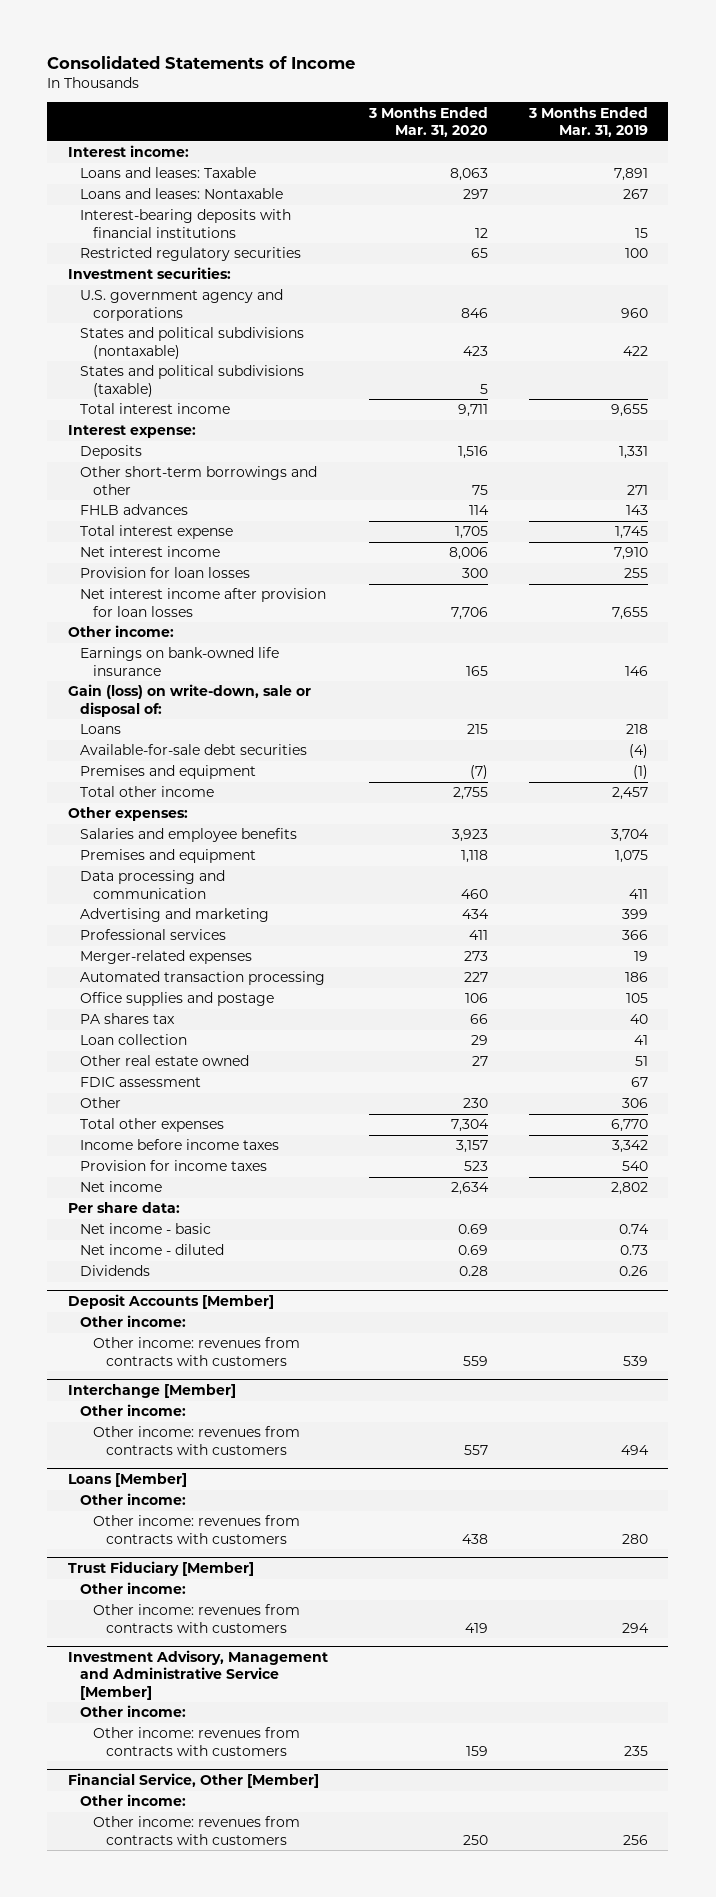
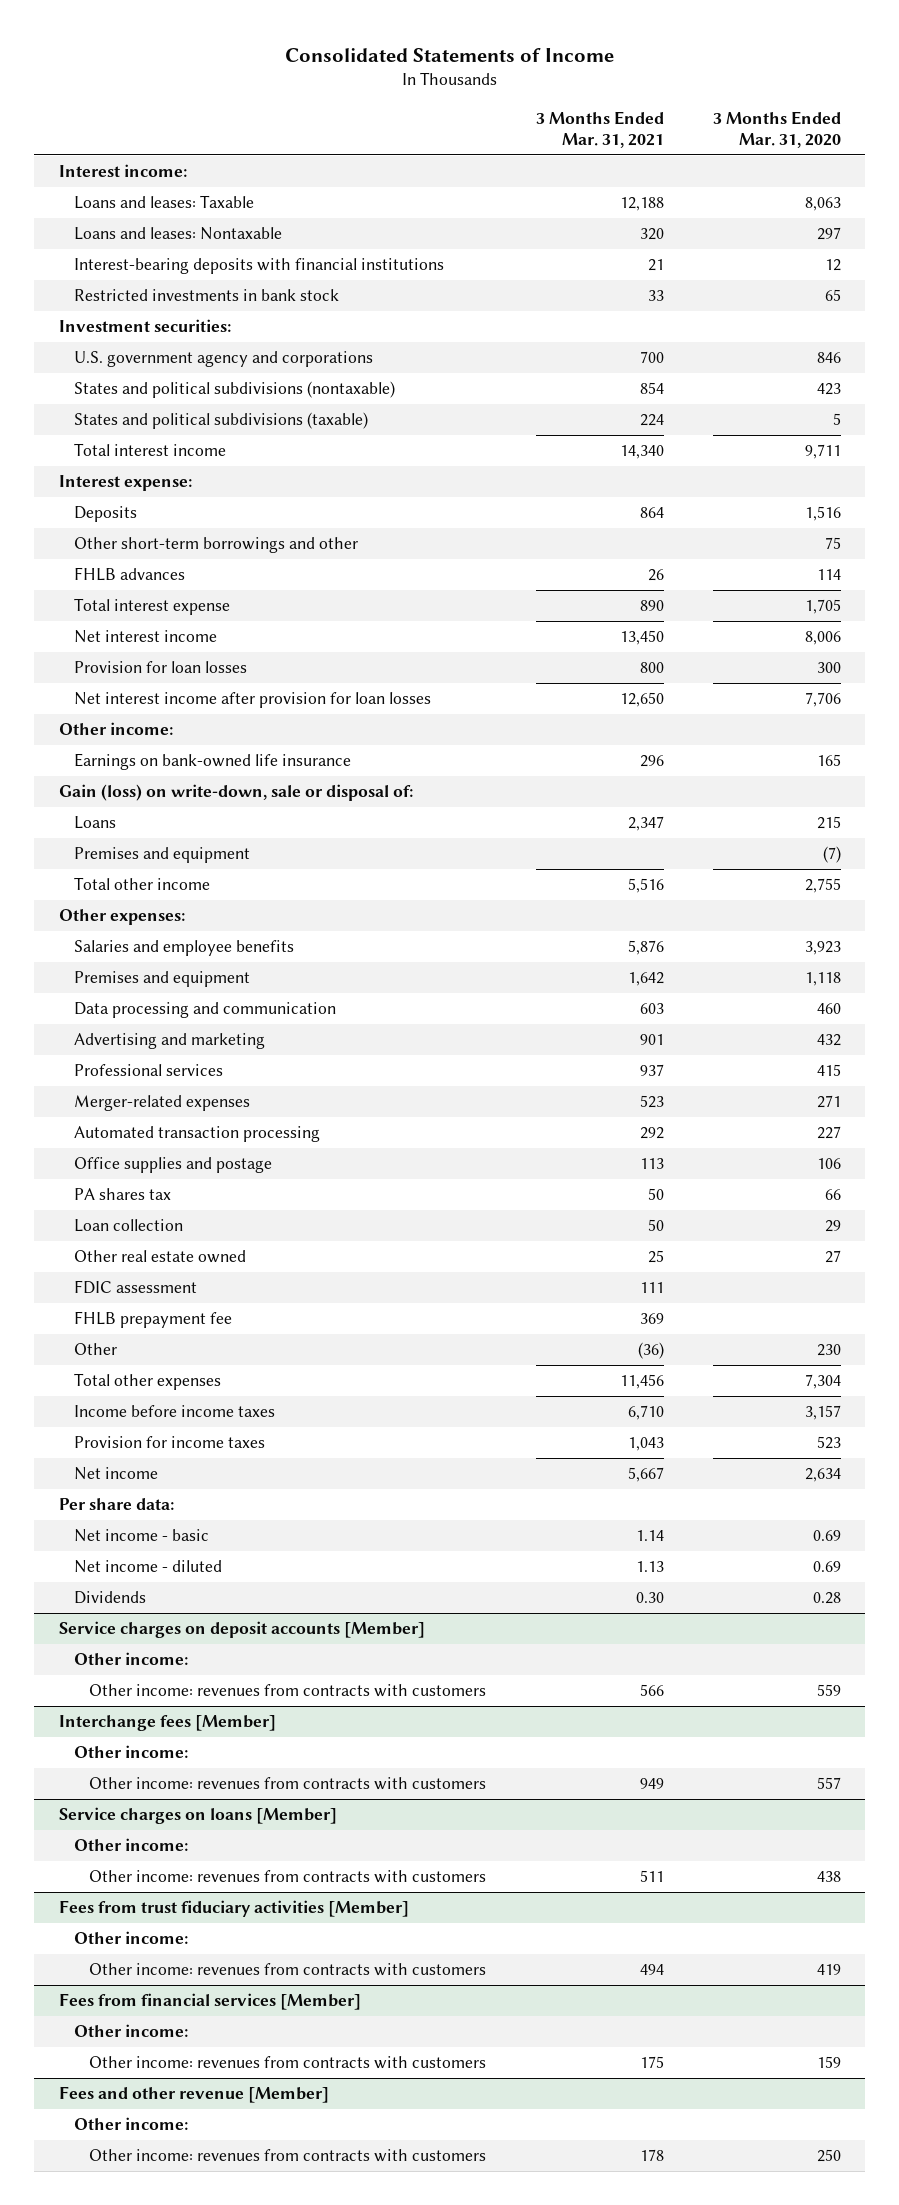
[527,106,648,138] 3 Months Ended Mar. 31, 2019 -> none
none -> [535,111,664,148] 3 Months Ended Mar. 31, 2021
[80,247,302,262] Restricted regulatory securities -> [74,289,340,302] Restricted investments in bank stock
[80,744,308,756] Available-for-sale debt securities -> none
[461,909,489,920] 434 -> [816,1034,841,1047] 432
[468,930,488,941] 411 -> [816,1064,841,1077] 415
[463,951,488,962] 273 -> [816,1095,841,1109] 271
none -> [74,1311,233,1329] FHLB prepayment fee
[67,1294,274,1310] Deposit Accounts [Member] -> [58,1621,425,1639] Service charges on deposit accounts [Member]
[67,1384,236,1399] Interchange [Member] -> [58,1715,276,1732] Interchange fees [Member]
[67,1473,187,1488] Loans [Member] -> [58,1807,337,1825] Service charges on loans [Member]
[67,1561,254,1577] Trust Fiduciary [Member] -> [58,1900,409,1918] Fees from trust fiduciary activities [Member]
[67,1650,328,1700] Investment Advisory, Management and Administrative Service [Member] -> [58,1993,361,2011] Fees from financial services [Member]
[67,1773,319,1789] Financial Service, Other [Member] -> [58,2086,329,2104] Fees and other revenue [Member]

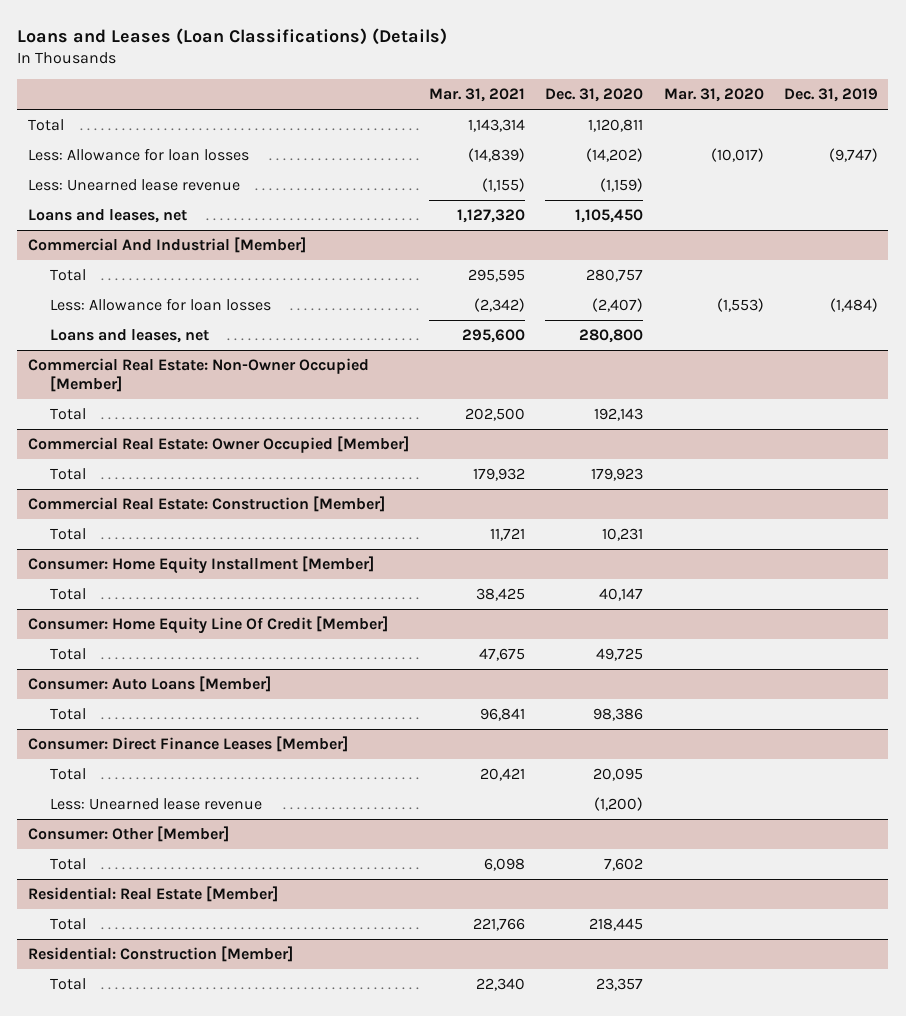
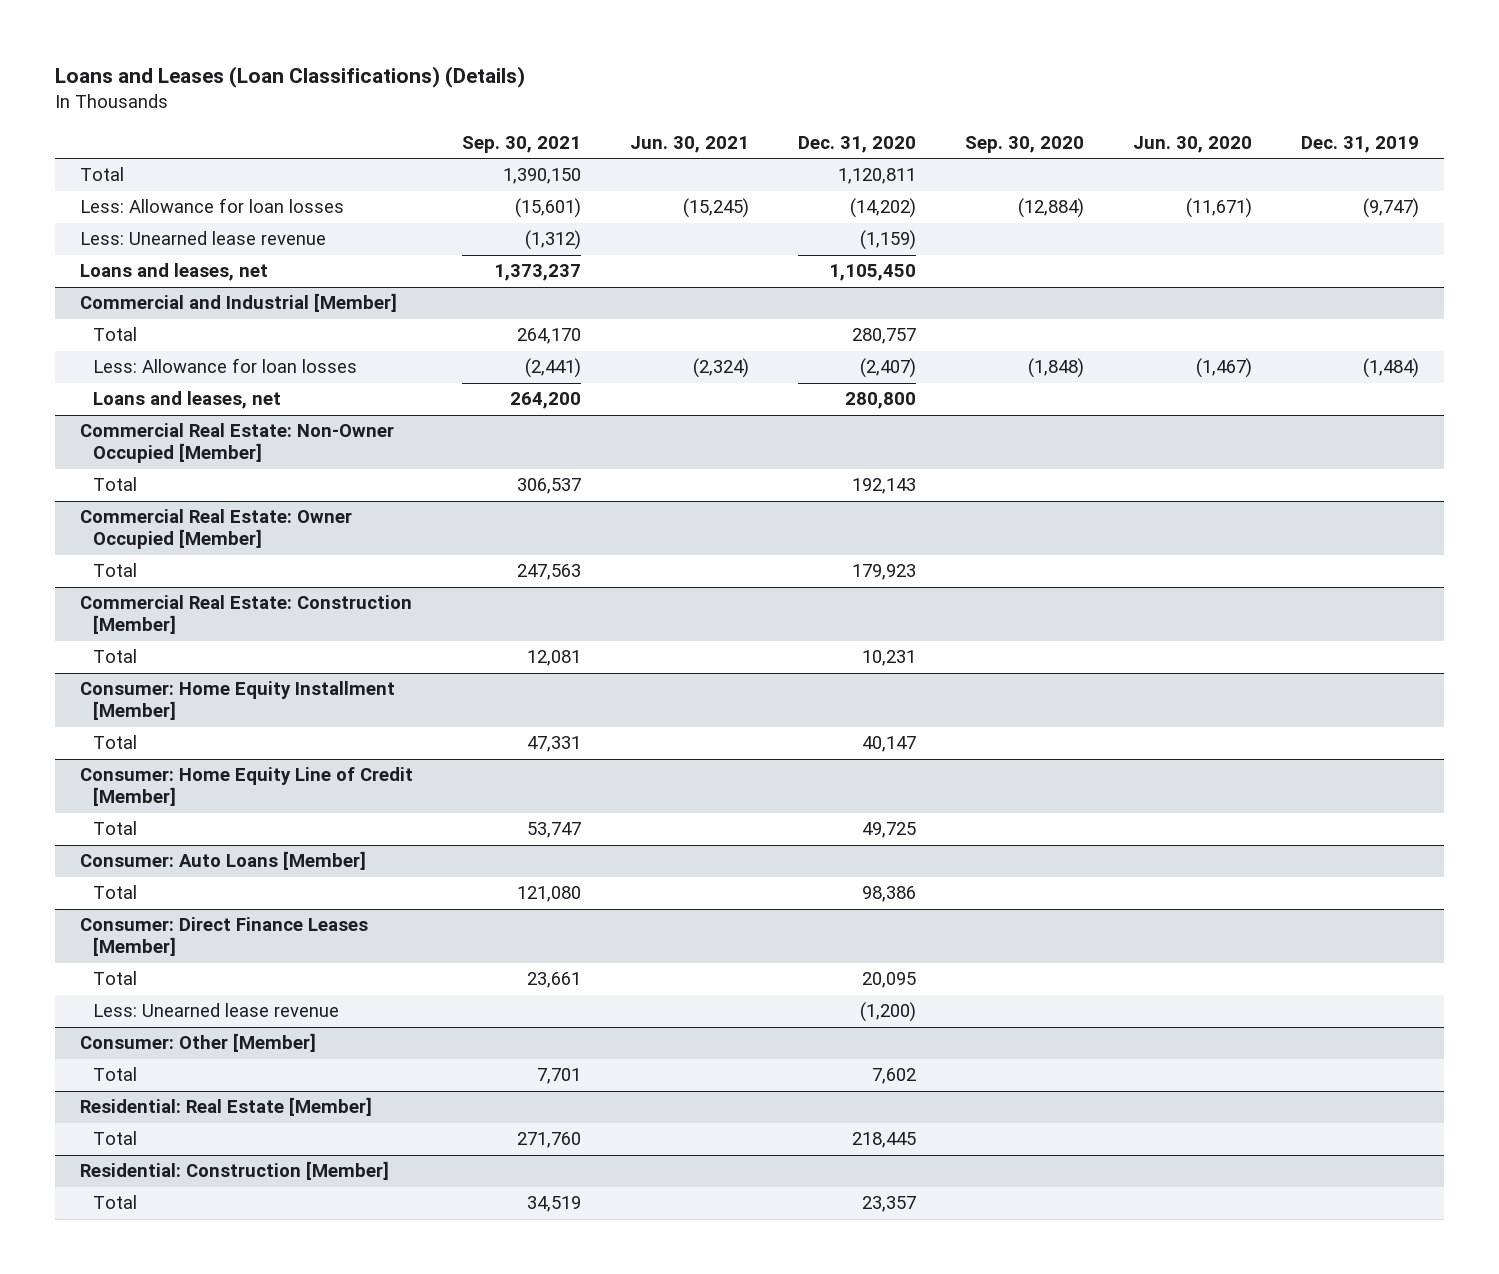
[428,88,525,103] Mar. 31, 2021 -> none
[663,88,764,103] Mar. 31, 2020 -> none
none -> [461,135,581,153] Sep. 30, 2021
none -> [629,135,749,153] Jun. 30, 2021
none -> [965,135,1085,153] Sep. 30, 2020
none -> [1133,135,1253,153] Jun. 30, 2020
[27,237,306,254] Commercial And Industrial [Member] -> [79,293,397,313] Commercial and Industrial [Member]
[27,616,388,635] Consumer: Home Equity Line Of Credit [Member] -> [79,767,413,807] Consumer: Home Equity Line of Credit [Member]

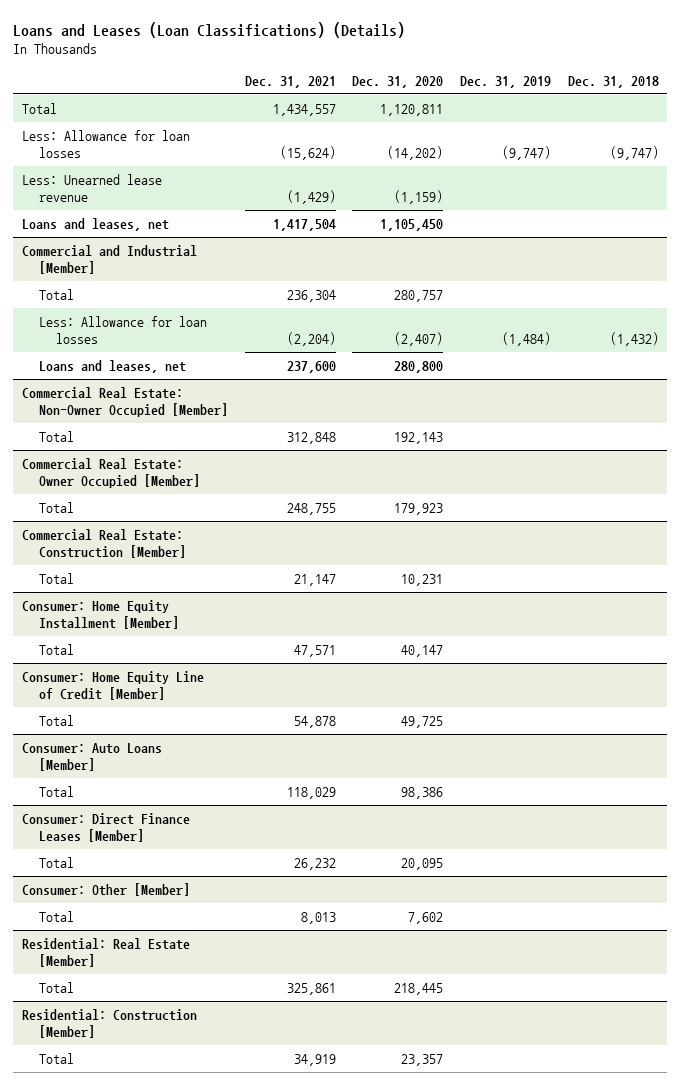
[461,135,581,153] Sep. 30, 2021 -> none
[629,135,749,153] Jun. 30, 2021 -> none
[965,135,1085,153] Sep. 30, 2020 -> none
[1133,135,1253,153] Jun. 30, 2020 -> none
none -> [244,75,336,88] Dec. 31, 2021
none -> [567,75,659,88] Dec. 31, 2018
[93,1003,340,1018] Less: Unearned lease revenue -> none

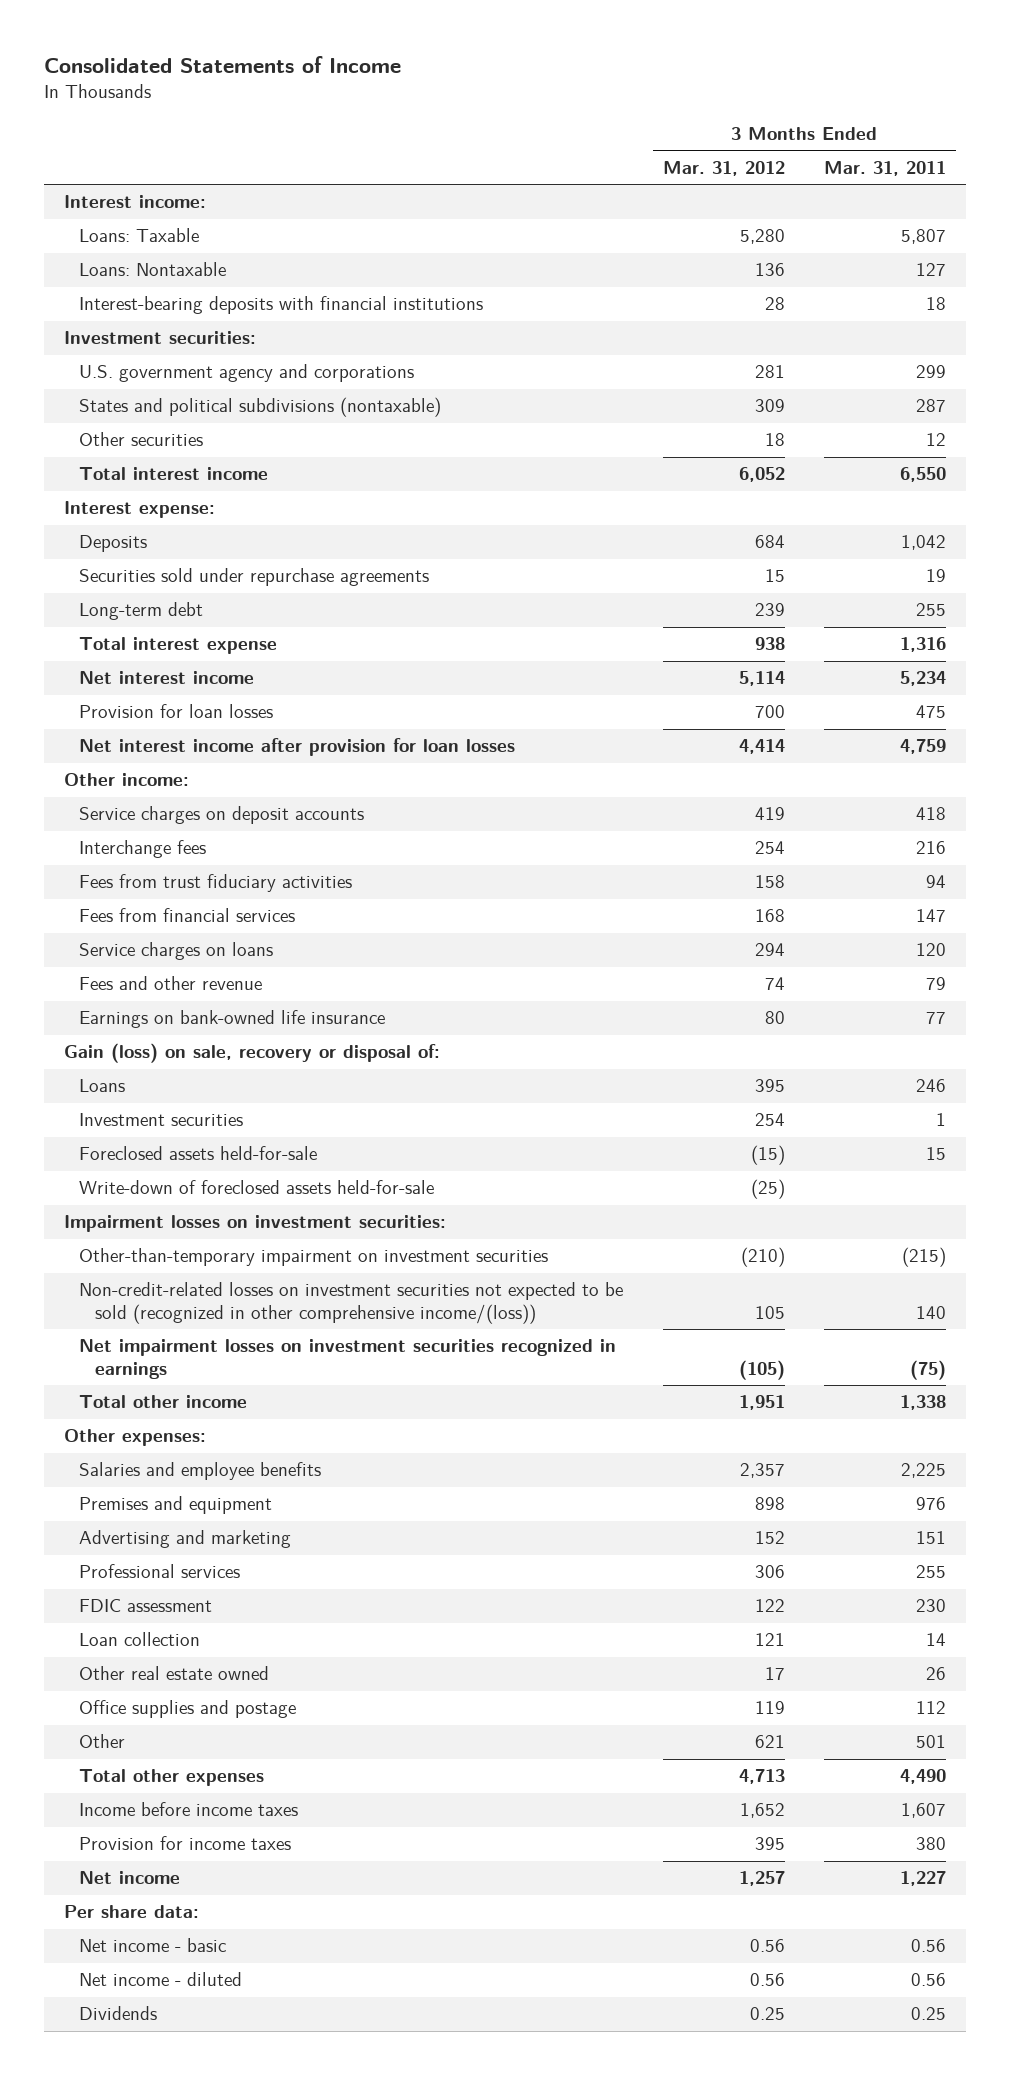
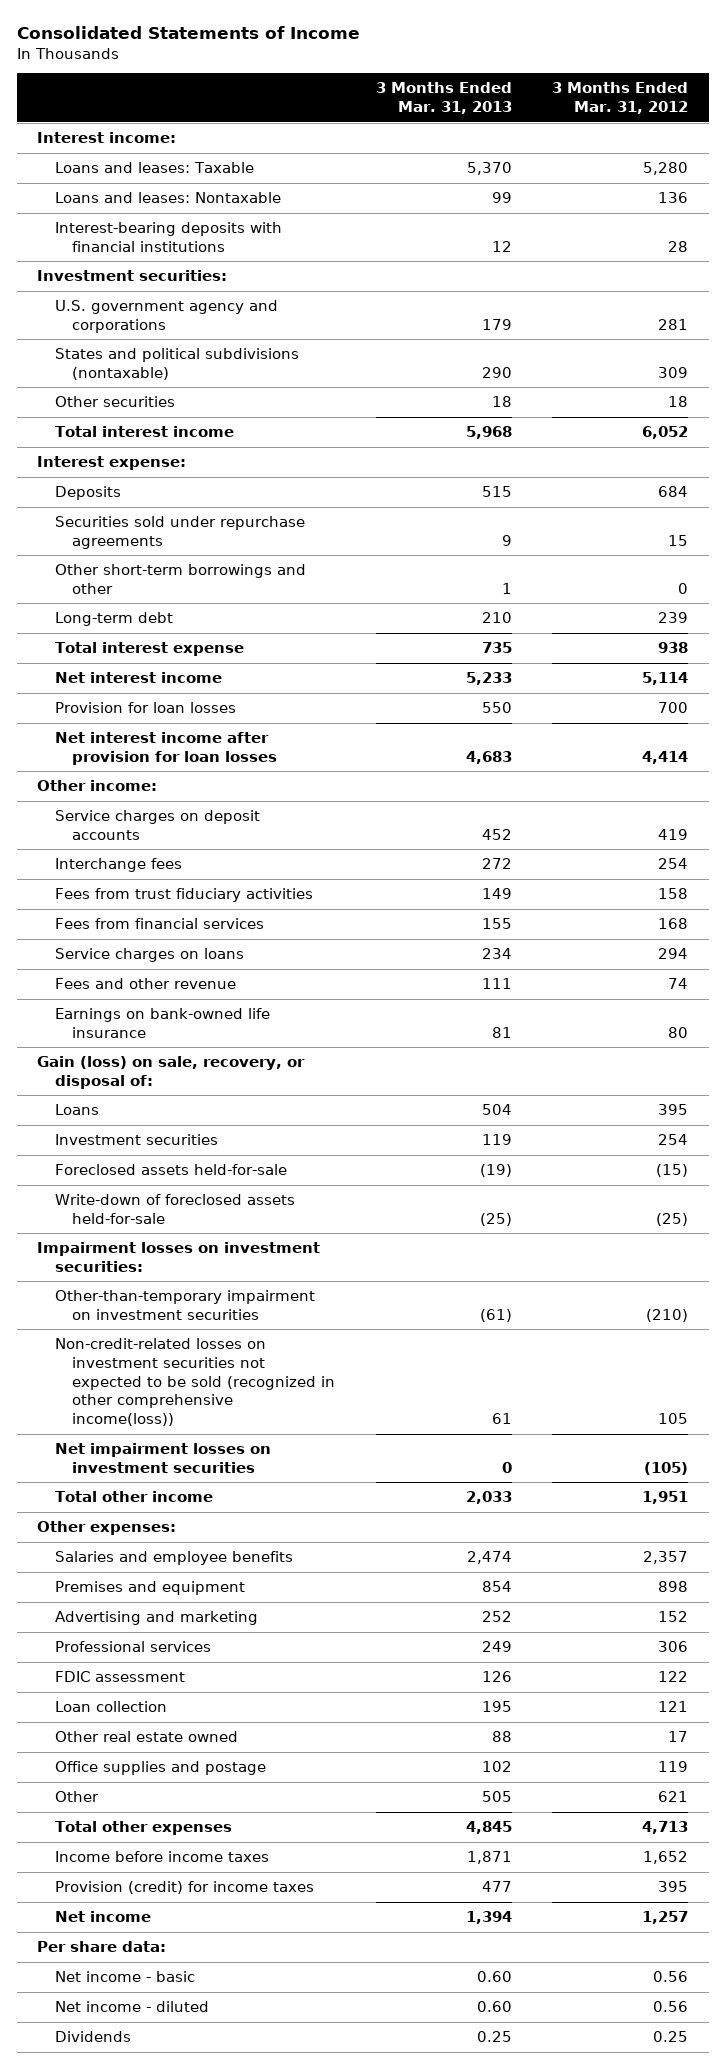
[824,161,947,177] Mar. 31, 2011 -> none
none -> [375,82,512,115] 3 Months Ended Mar. 31, 2013
[79,228,200,243] Loans: Taxable -> [54,162,254,174] Loans and leases: Taxable
[79,262,227,277] Loans: Nontaxable -> [54,192,281,204] Loans and leases: Nontaxable
none -> [54,564,306,594] Other short-term borrowings and other
[63,1043,440,1064] Gain (loss) on sale, recovery or disposal of: -> [37,1056,306,1089] Gain (loss) on sale, recovery, or disposal of:
[79,1282,624,1324] Non-credit-related losses on investment securities not expected to be sold (recognized in other comprehensive income/(loss)) -> [54,1338,335,1427] Non-credit-related losses on investment securities not expected to be sold (recognized in other comprehensive income(loss))
[79,1339,617,1379] Net impairment losses on investment securities recognized in earnings -> [54,1443,271,1473] Net impairment losses on investment securities
[79,1836,292,1851] Provision for income taxes -> [54,1881,314,1895] Provision (credit) for income taxes

